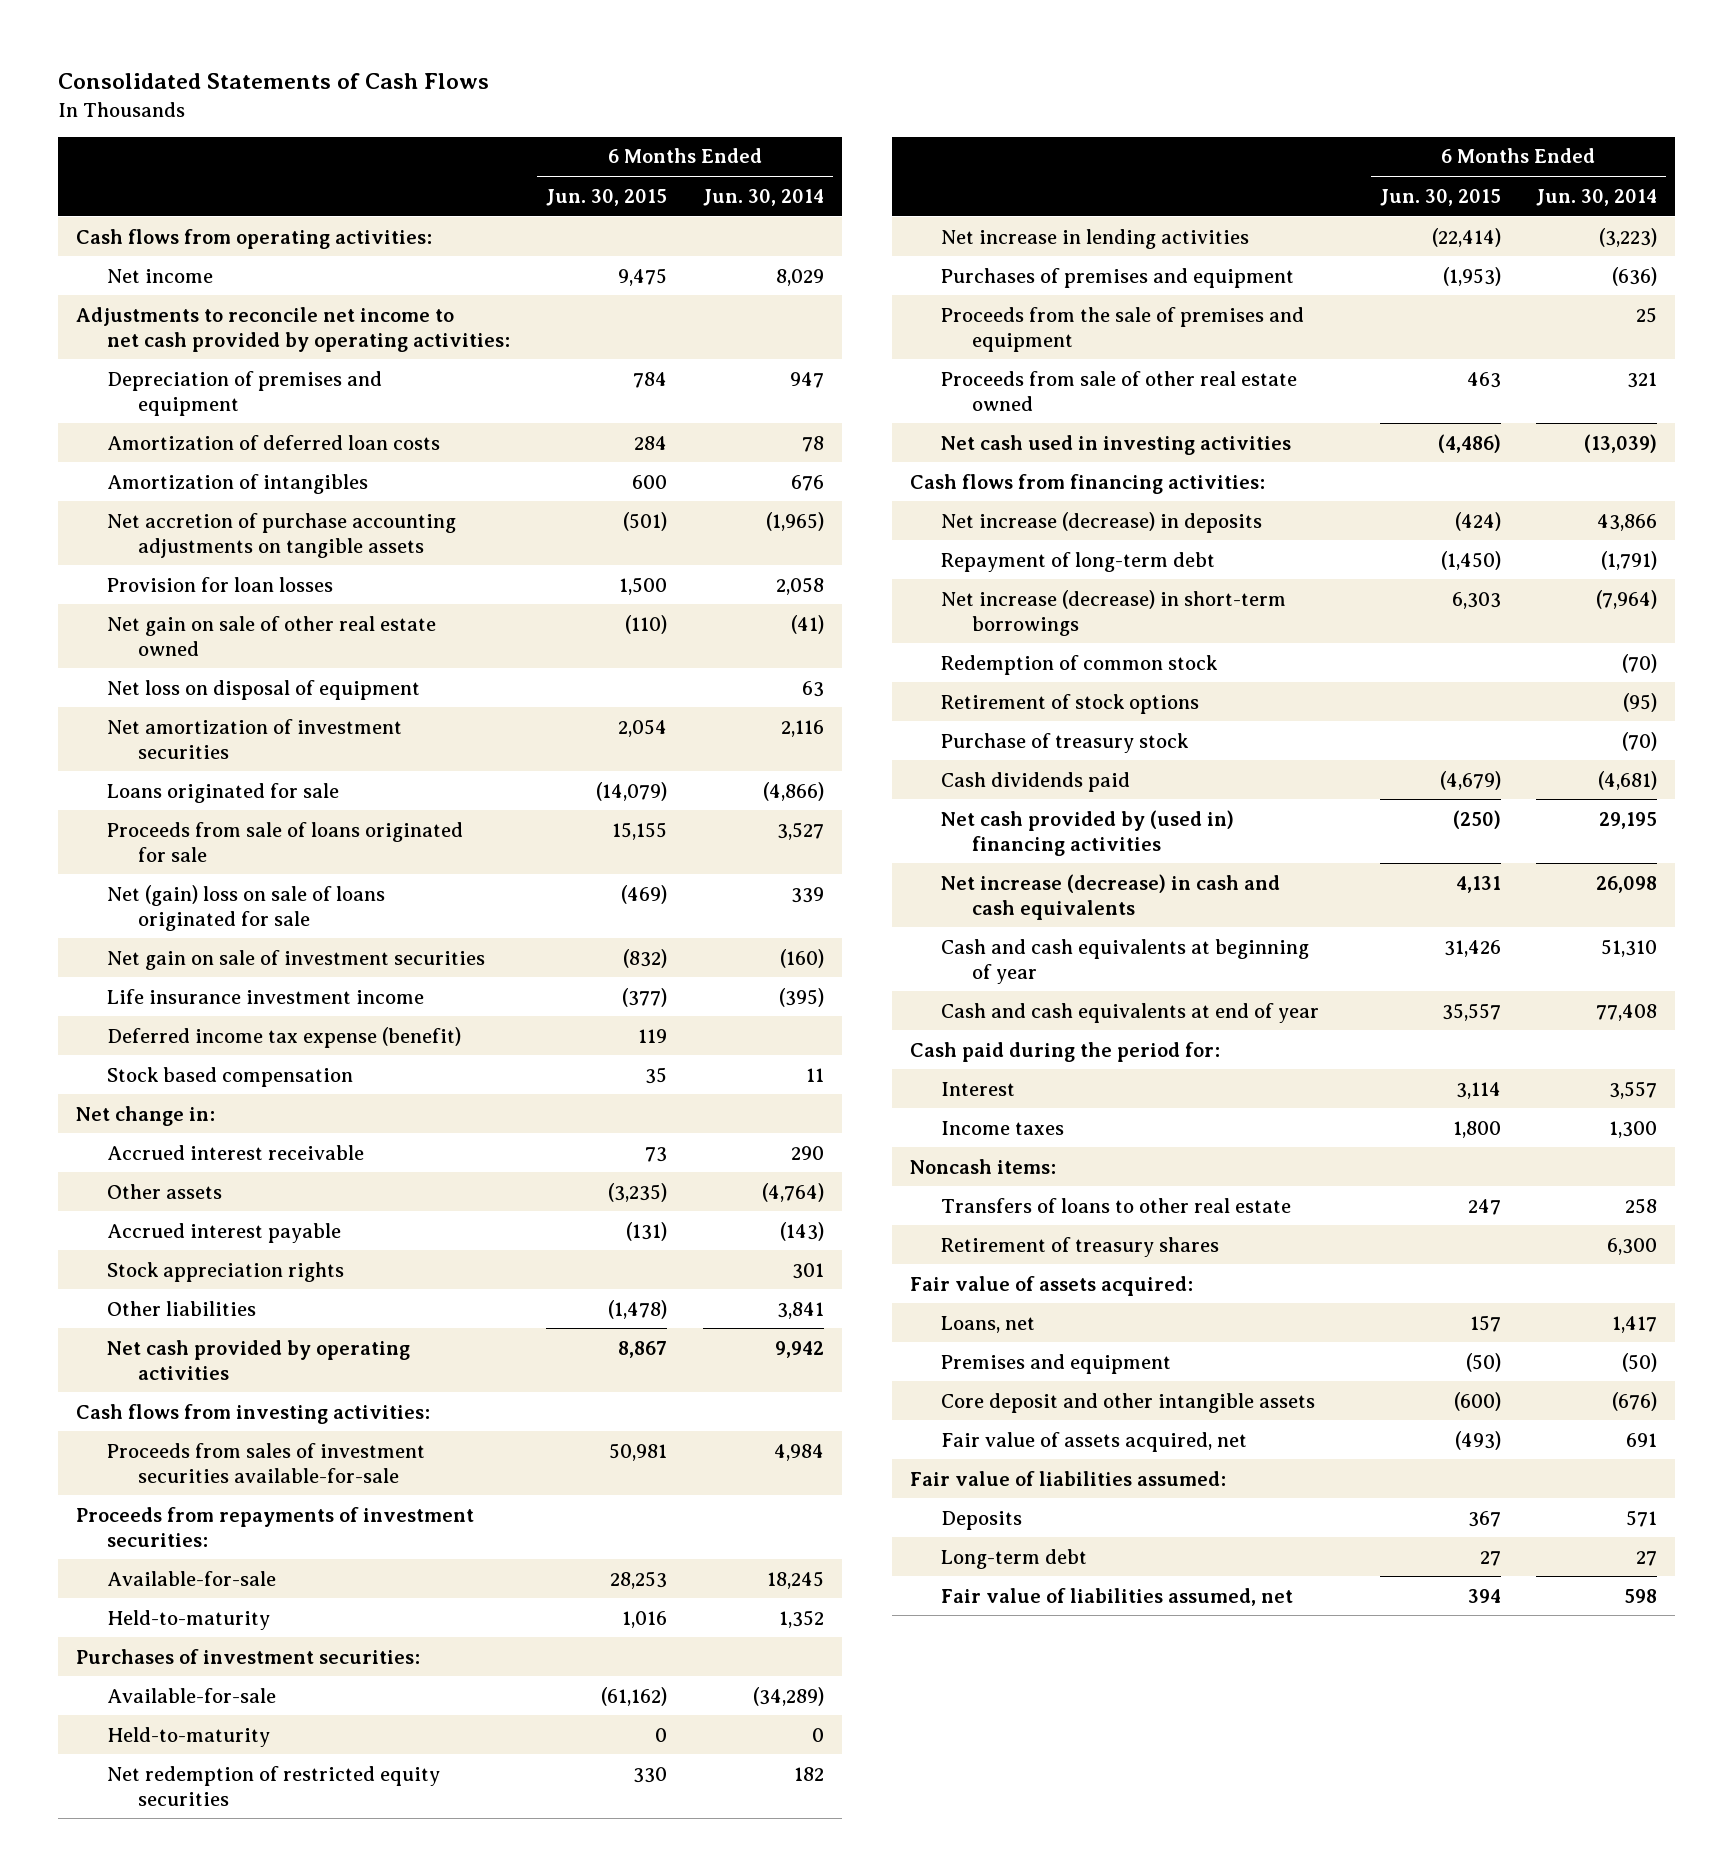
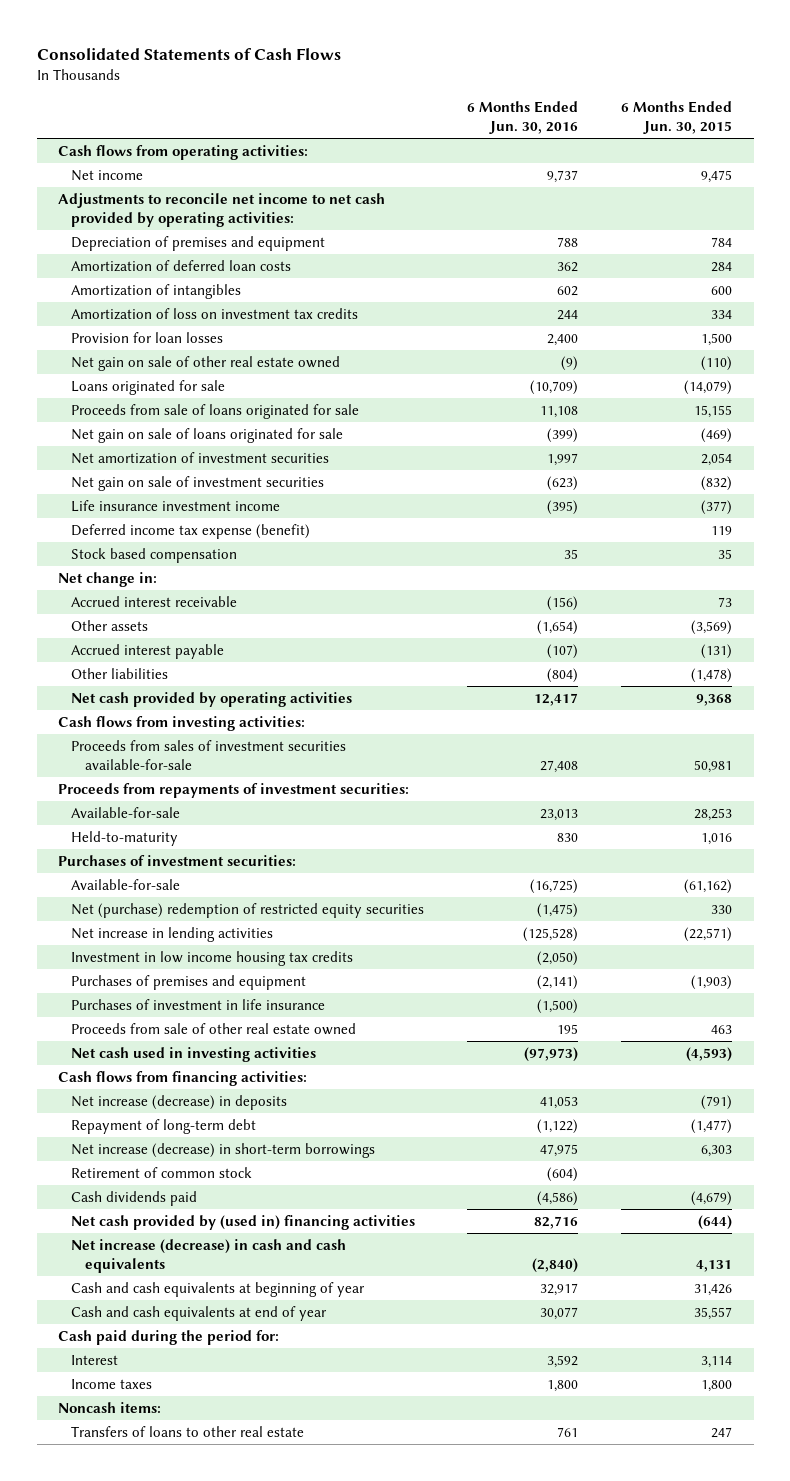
[702,188,824,206] Jun. 30, 2014 -> none
none -> [467,101,579,135] 6 Months Ended Jun. 30, 2016
[107,512,457,558] Net accretion of purchase accounting adjustments on tangible assets -> none
none -> [71,307,359,320] Amortization of loss on investment tax credits
[107,679,421,700] Net loss on disposal of equipment -> none
[107,884,386,931] Net (gain) loss on sale of loans originated for sale -> [71,427,344,443] Net gain on sale of loans originated for sale
[107,718,403,759] Net amortization of investment securities -> [71,451,330,464] Net amortization of investment securities
[607,1182,667,1202] (3,235) -> [691,619,733,635] (3,569)
[107,1261,345,1282] Stock appreciation rights -> none
[617,1340,667,1358] 8,867 -> [696,693,733,706] 9,368
[107,1726,271,1747] Held-to-maturity -> none
[940,306,1304,352] Proceeds from the sale of premises and equipment -> none
[107,1765,441,1806] Net redemption of restricted equity securities -> [71,902,425,918] Net (purchase) redemption of restricted equity securities
[1431,227,1501,247] (22,414) -> [684,926,733,942] (22,571)
none -> [71,950,354,966] Investment in low income housing tax credits
[1442,266,1501,286] (1,953) -> [691,974,733,990] (1,903)
none -> [71,998,326,1010] Purchases of investment in life insurance
[1437,433,1501,453] (4,486) -> [686,1046,733,1062] (4,593)
[1454,511,1501,531] (424) -> [701,1094,733,1110] (791)
[1440,550,1501,570] (1,450) -> [691,1118,733,1134] (1,477)
[940,693,1199,714] Retirement of stock options -> none
[940,732,1189,753] Purchase of treasury stock -> none
[940,654,1218,675] Redemption of common stock -> [71,1166,253,1178] Retirement of common stock
[1452,809,1501,829] (250) -> [698,1214,733,1230] (644)
[940,1236,1219,1257] Retirement of treasury shares -> none
[909,1275,1193,1296] Fair value of assets acquired: -> none
[940,1315,1035,1333] Loans, net -> none
[940,1353,1171,1374] Premises and equipment -> none
[940,1392,1315,1413] Core deposit and other intangible assets -> none
[940,1431,1247,1452] Fair value of assets acquired, net -> none
[909,1470,1226,1486] Fair value of liabilities assumed: -> none
[940,1510,1022,1530] Deposits -> none
[940,1548,1087,1569] Long-term debt -> none
[940,1587,1293,1606] Fair value of liabilities assumed, net -> none

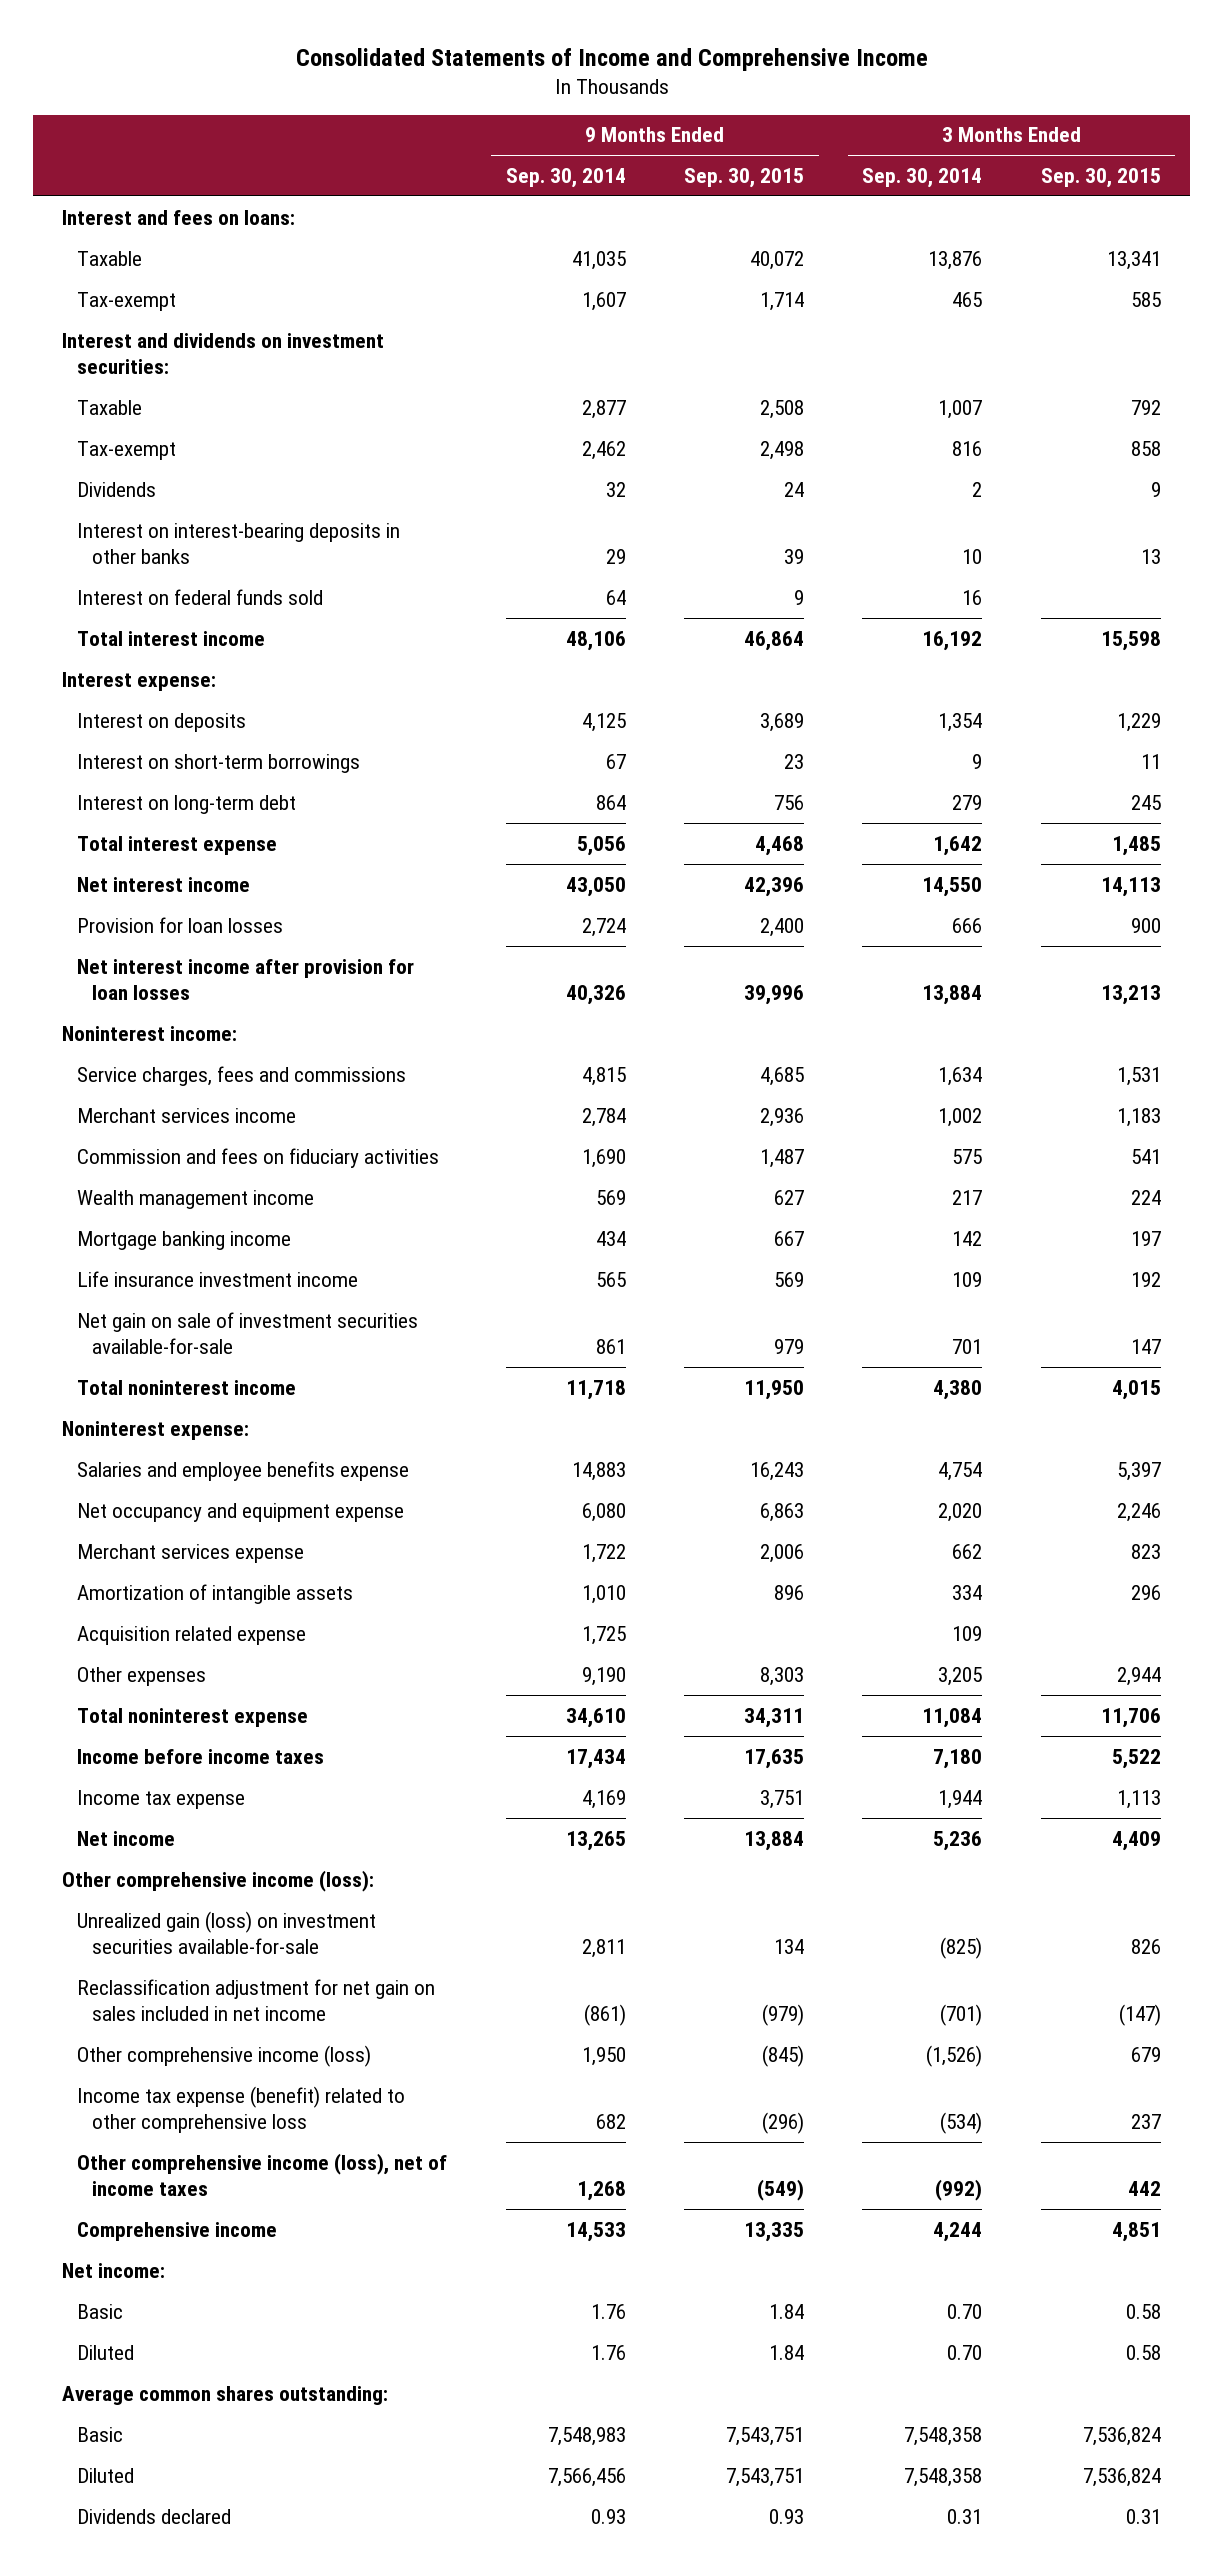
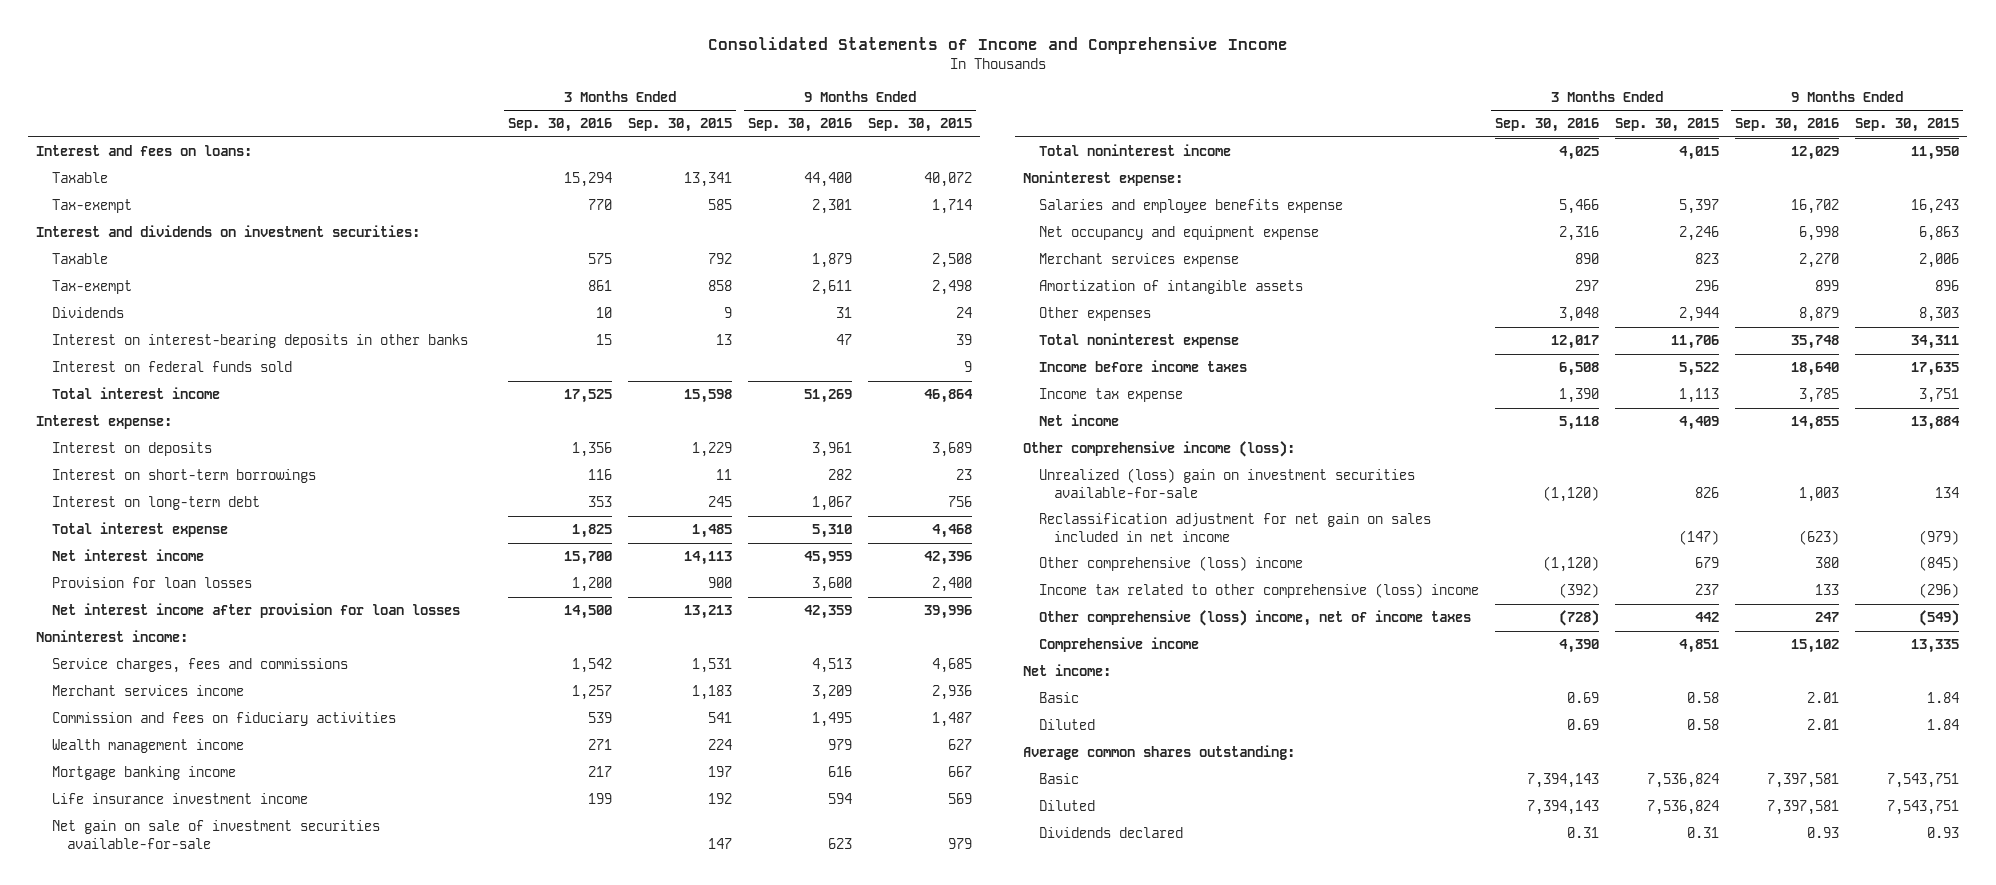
[505,167,626,188] Sep. 30, 2014 -> none
[862,167,983,188] Sep. 30, 2014 -> none
none -> [507,118,612,133] Sep. 30, 2016
none -> [748,118,853,133] Sep. 30, 2016
[77,1625,307,1645] Acquisition related expense -> none
[77,1910,377,1955] Unrealized gain (loss) on investment securities available-for-sale -> [1038,468,1415,498] Unrealized (loss) gain on investment securities available-for-sale
[77,2044,372,2067] Other comprehensive income (loss) -> [1038,556,1303,572] Other comprehensive (loss) income
[77,2085,406,2134] Income tax expense (benefit) related to other comprehensive loss -> [1038,583,1479,599] Income tax related to other comprehensive (loss) income
[77,2152,448,2197] Other comprehensive income (loss), net of income taxes -> [1038,610,1471,627] Other comprehensive (loss) income, net of income taxes

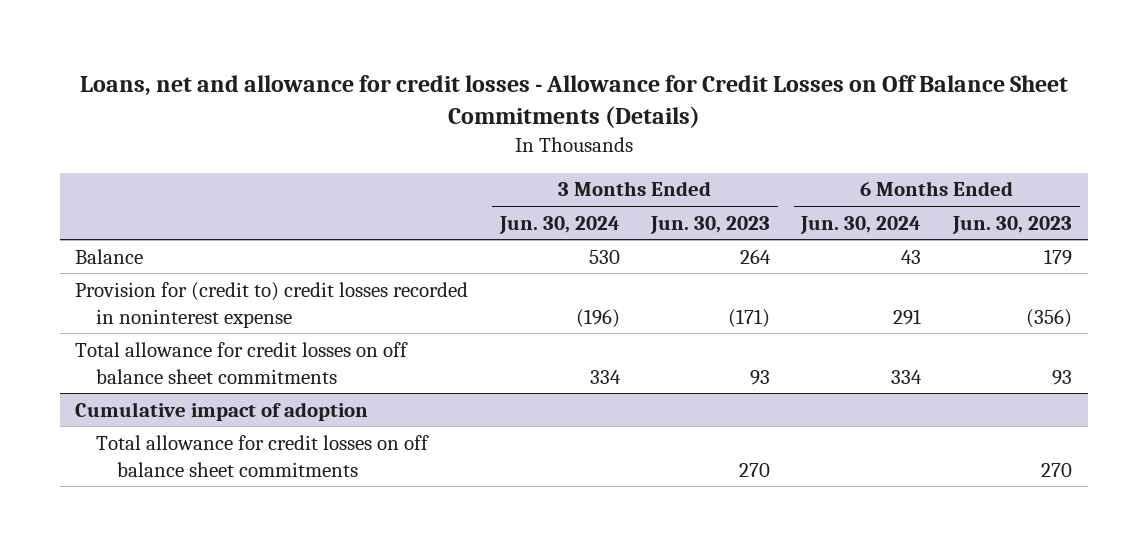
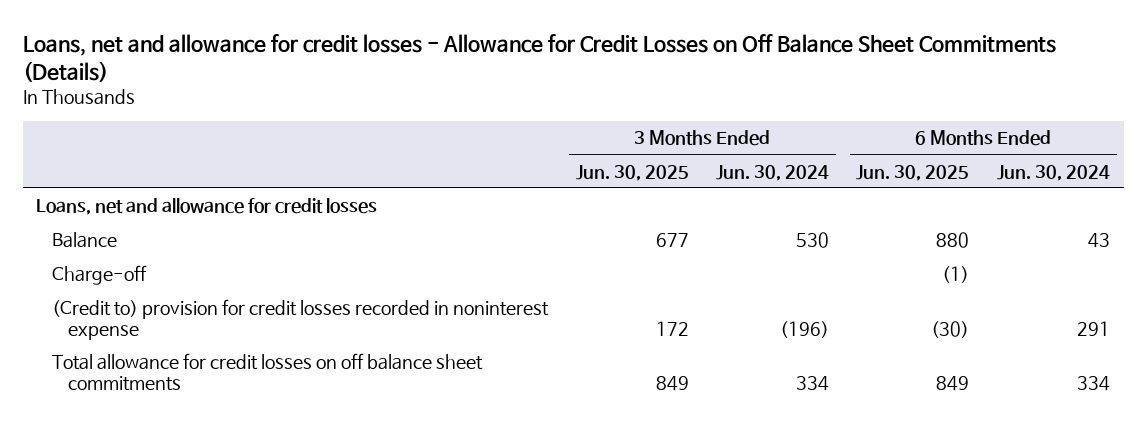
[650,215,771,234] Jun. 30, 2023 -> none
[951,215,1072,234] Jun. 30, 2023 -> none
none -> [575,164,689,181] Jun. 30, 2025
none -> [856,164,970,181] Jun. 30, 2025
none -> [36,198,378,216] Loans, net and allowance for credit losses
none -> [52,265,148,286] Charge-off
[75,281,469,328] Provision for (credit to) credit losses recorded in noninterest expense -> [52,299,550,341] (Credit to) provision for credit losses recorded in noninterest expense
[75,401,369,421] Cumulative impact of adoption -> none
[96,434,430,477] Total allowance for credit losses on off balance sheet commitments -> none

